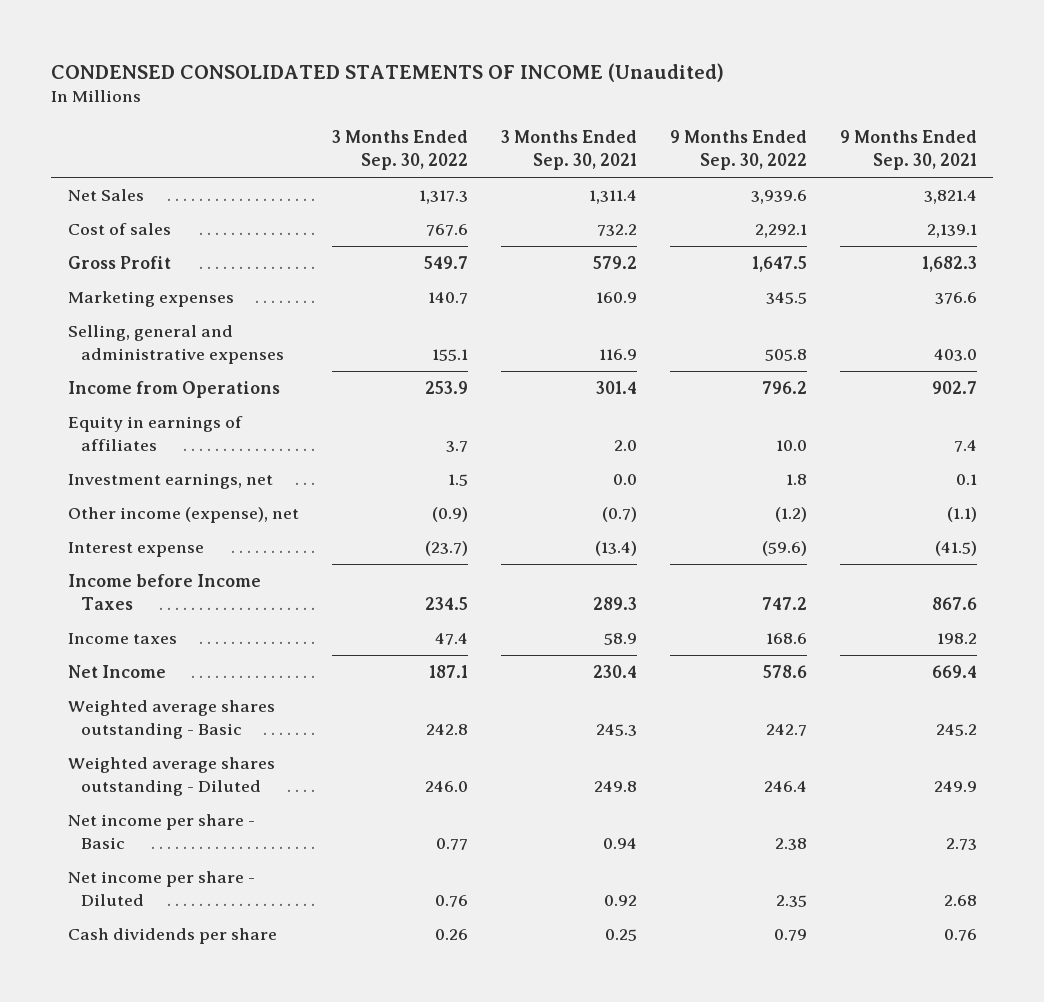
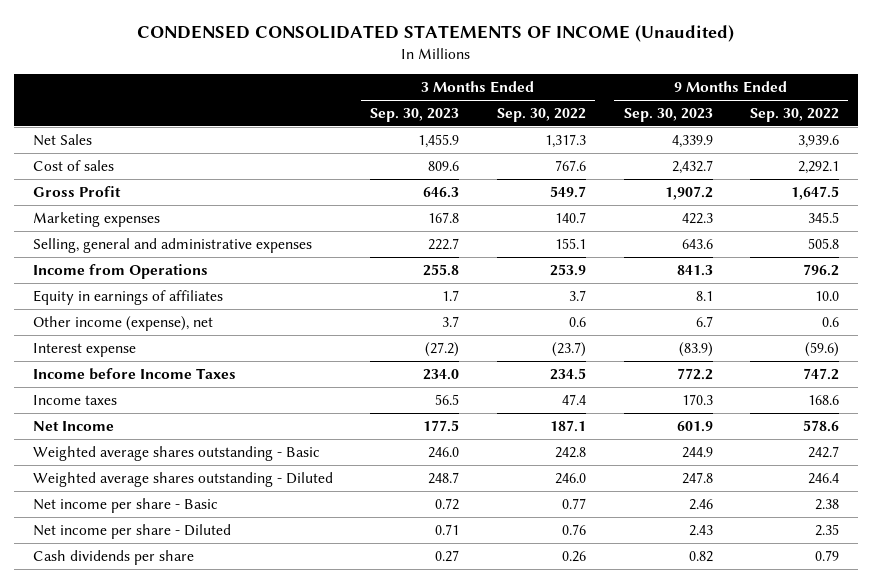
[500,130,637,171] 3 Months Ended Sep. 30, 2021 -> none
[839,130,977,171] 9 Months Ended Sep. 30, 2021 -> none
none -> [370,107,460,122] Sep. 30, 2023
none -> [623,107,713,122] Sep. 30, 2023
[67,473,273,490] Investment earnings, net -> none
[431,507,468,523] (0.9) -> [568,316,586,327] 0.6
[774,507,807,523] (1.2) -> [822,316,840,327] 0.6

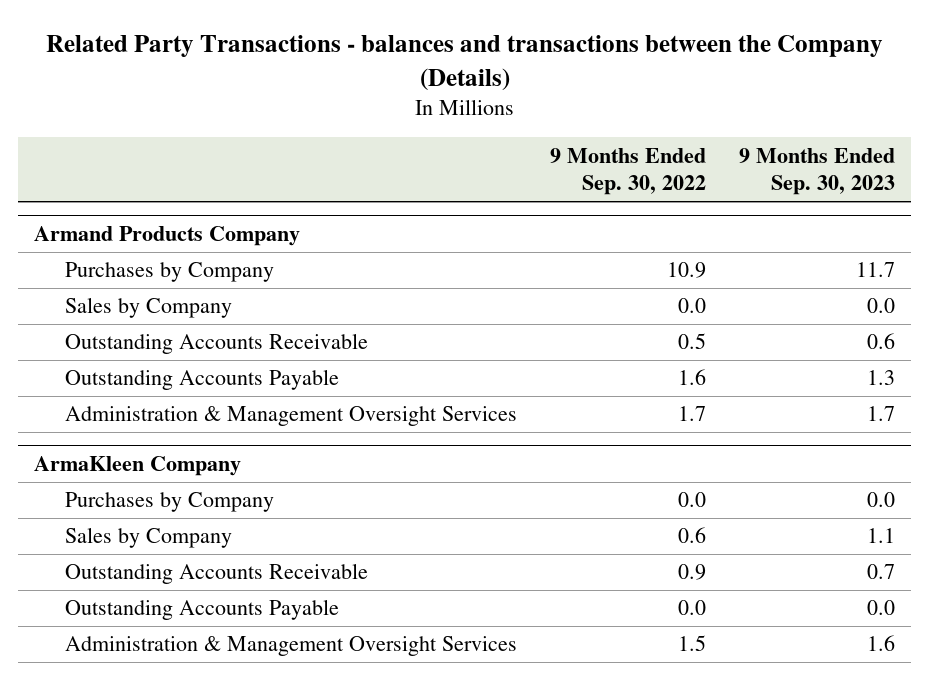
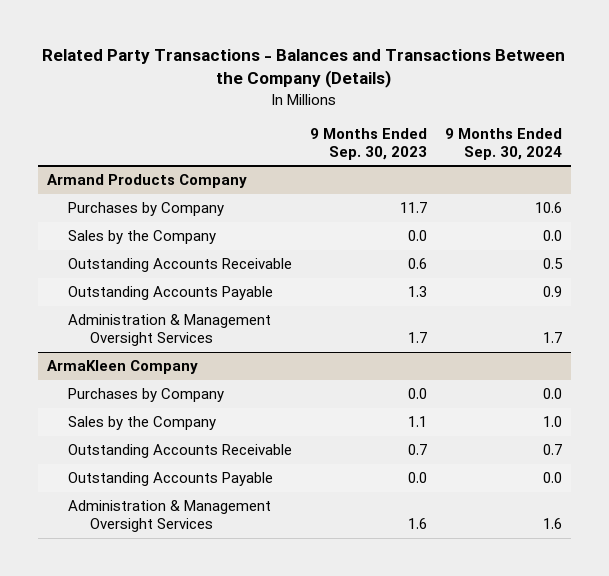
[45,34,883,91] Related Party Transactions - balances and transactions between the Company (Details) -> [42,49,566,89] Related Party Transactions - Balances and Transactions Between the Company (Details)
[549,147,706,196] 9 Months Ended Sep. 30, 2022 -> none
none -> [444,127,562,160] 9 Months Ended Sep. 30, 2024
[65,297,233,319] Sales by Company -> [68,230,217,245] Sales by the Company
[65,527,233,549] Sales by Company -> [68,416,217,431] Sales by the Company

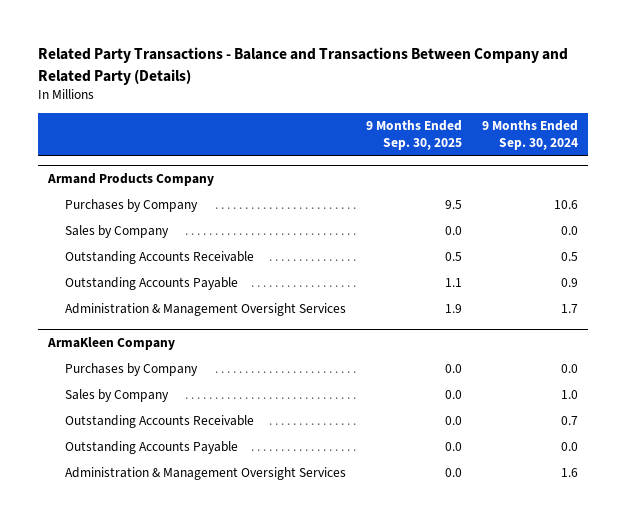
[42,49,566,89] Related Party Transactions - Balances and Transactions Between the Company (Details) -> [38,47,569,85] Related Party Transactions - Balance and Transactions Between Company and Related Party (Details)
[310,127,428,160] 9 Months Ended Sep. 30, 2023 -> none
none -> [366,120,463,151] 9 Months Ended Sep. 30, 2025
[68,230,217,245] Sales by the Company -> [65,224,170,238] Sales by Company
[68,416,217,431] Sales by the Company -> [65,388,170,402] Sales by Company

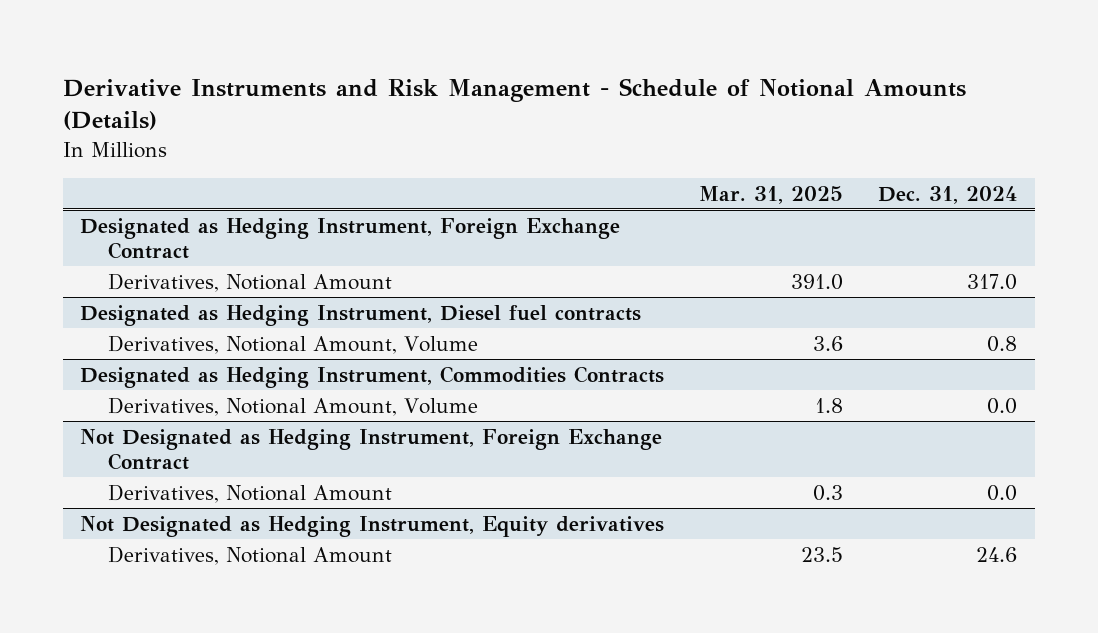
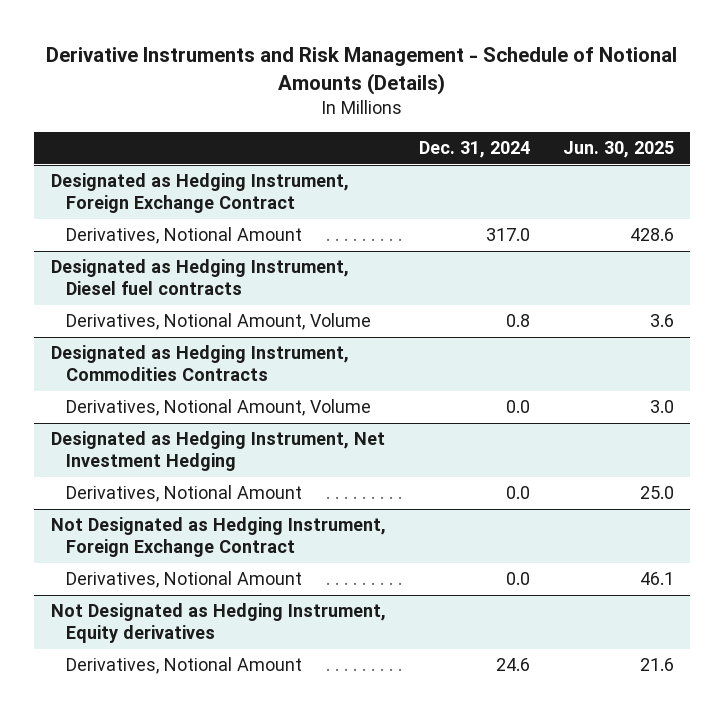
[699,185,844,204] Mar. 31, 2025 -> none
none -> [562,141,674,159] Jun. 30, 2025
none -> [50,431,385,471] Designated as Hedging Instrument, Net Investment Hedging
none -> [66,485,303,503] Derivatives, Notional Amount

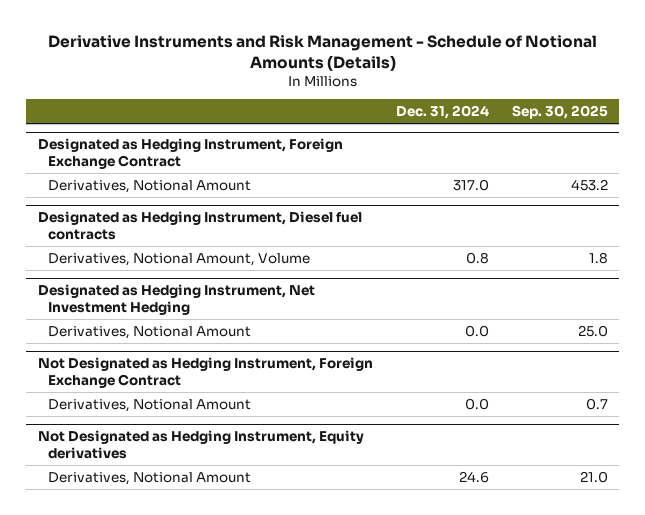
[562,141,674,159] Jun. 30, 2025 -> none
none -> [511,105,608,120] Sep. 30, 2025
[50,345,349,381] Designated as Hedging Instrument, Commodities Contracts -> none
[66,399,372,417] Derivatives, Notional Amount, Volume -> none

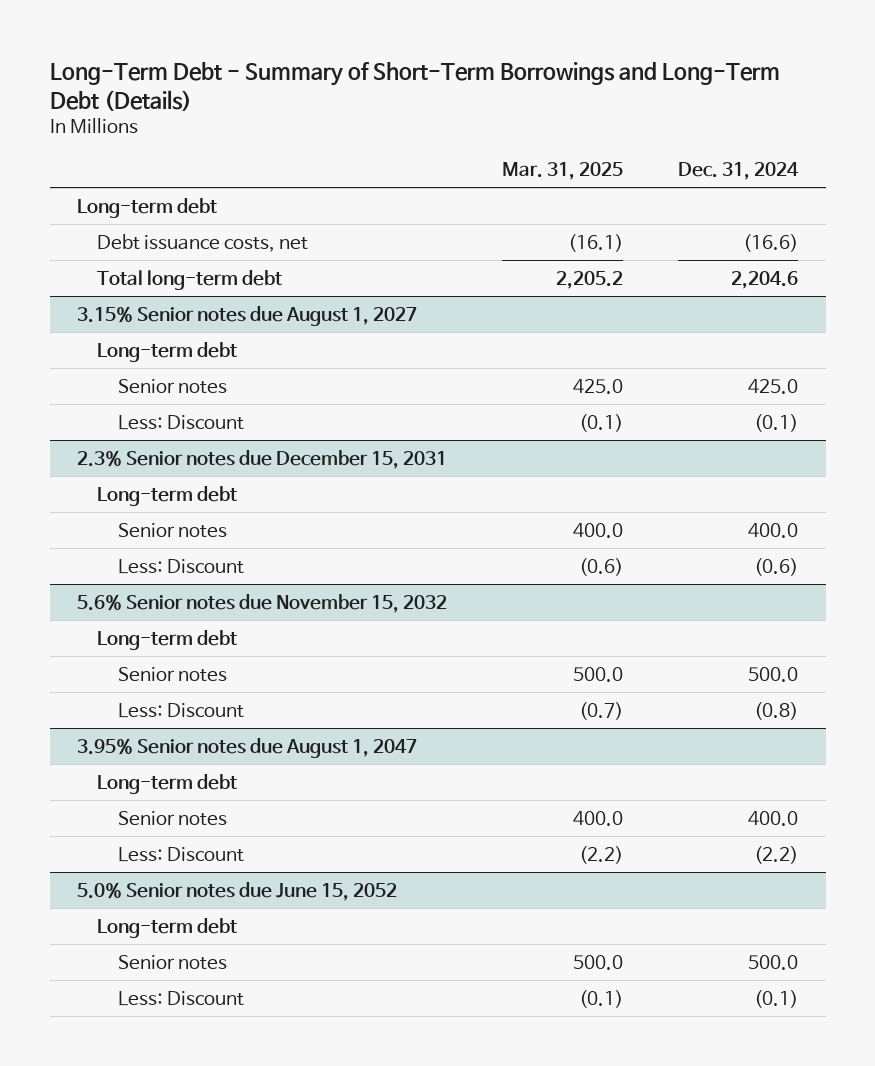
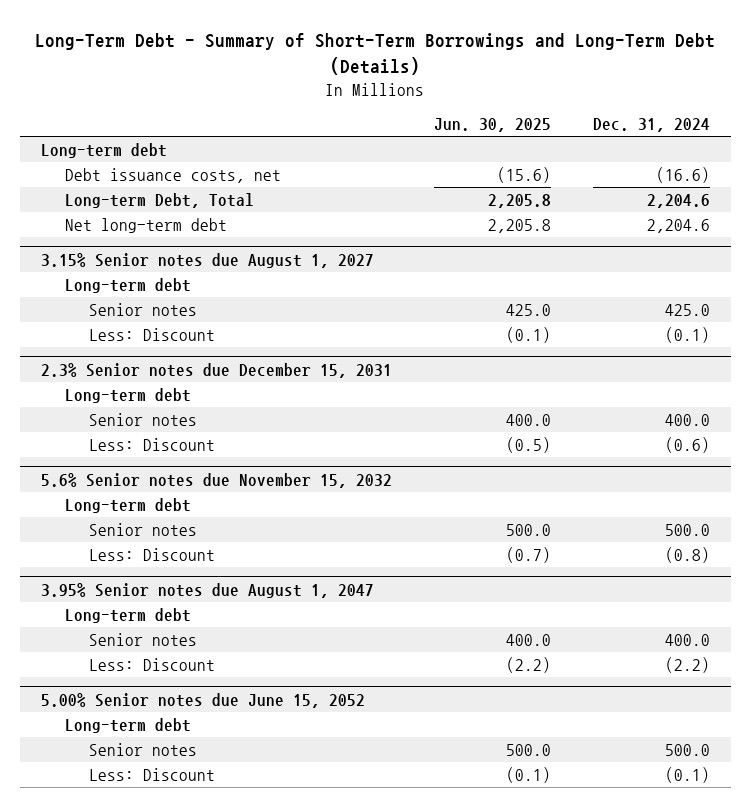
[502,162,624,181] Mar. 31, 2025 -> none
none -> [433,118,551,133] Jun. 30, 2025
[97,269,283,290] Total long-term debt -> [65,192,255,208] Long-term Debt, Total
none -> [65,217,228,233] Net long-term debt
[77,881,398,901] 5.0% Senior notes due June 15, 2052 -> [41,692,366,708] 5.00% Senior notes due June 15, 2052

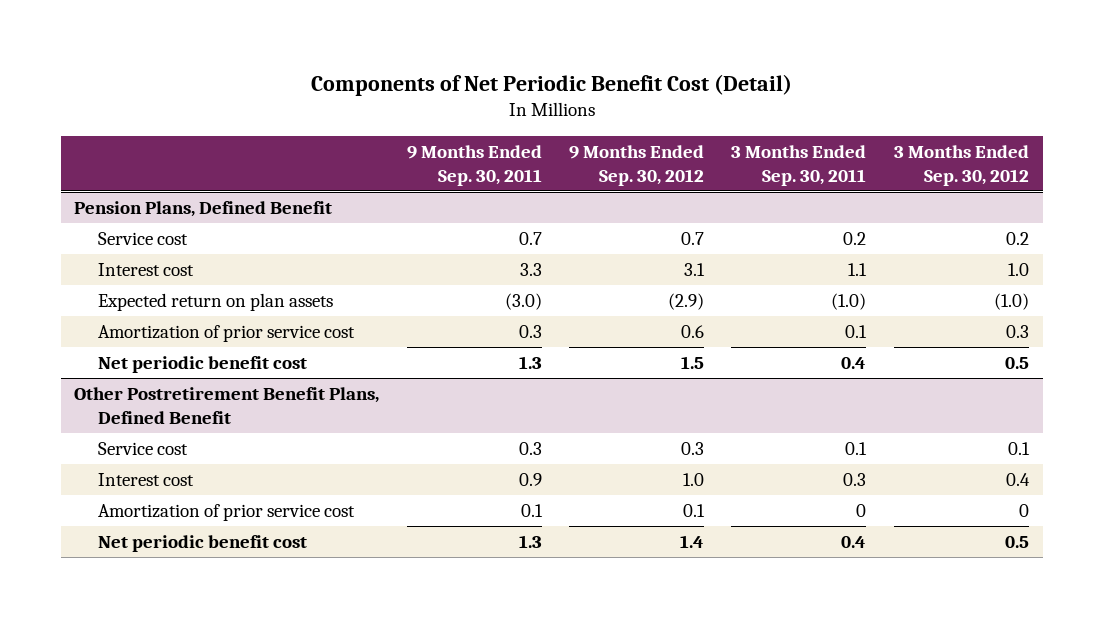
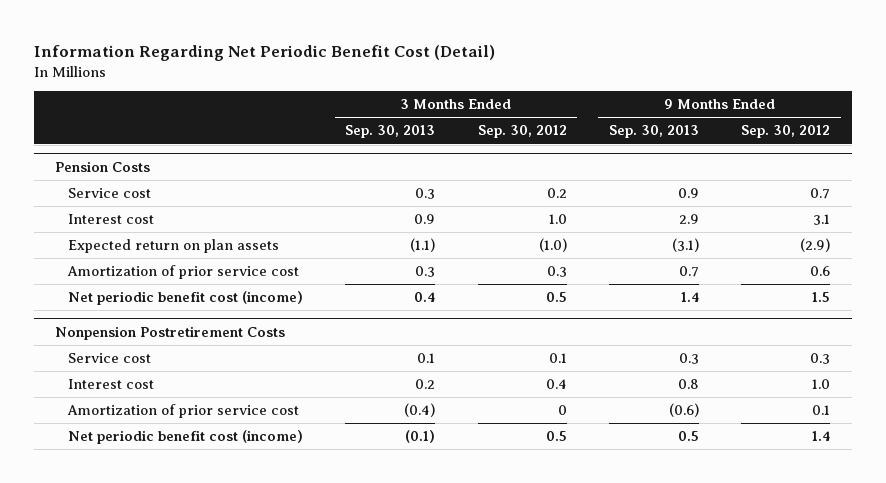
[310,73,792,96] Components of Net Periodic Benefit Cost (Detail) -> [34,44,496,61] Information Regarding Net Periodic Benefit Cost (Detail)
[406,144,542,186] 9 Months Ended Sep. 30, 2011 -> none
[731,144,867,186] 3 Months Ended Sep. 30, 2011 -> none
none -> [345,125,436,139] Sep. 30, 2013
none -> [609,125,700,139] Sep. 30, 2013
[74,201,333,218] Pension Plans, Defined Benefit -> none
none -> [55,160,151,172] Pension Costs
[74,387,380,425] Other Postretirement Benefit Plans, Defined Benefit -> none
[97,356,307,374] Net periodic benefit cost -> [67,291,303,306] Net periodic benefit cost (income)
none -> [55,325,286,340] Nonpension Postretirement Costs
[97,535,307,553] Net periodic benefit cost -> [67,430,303,445] Net periodic benefit cost (income)

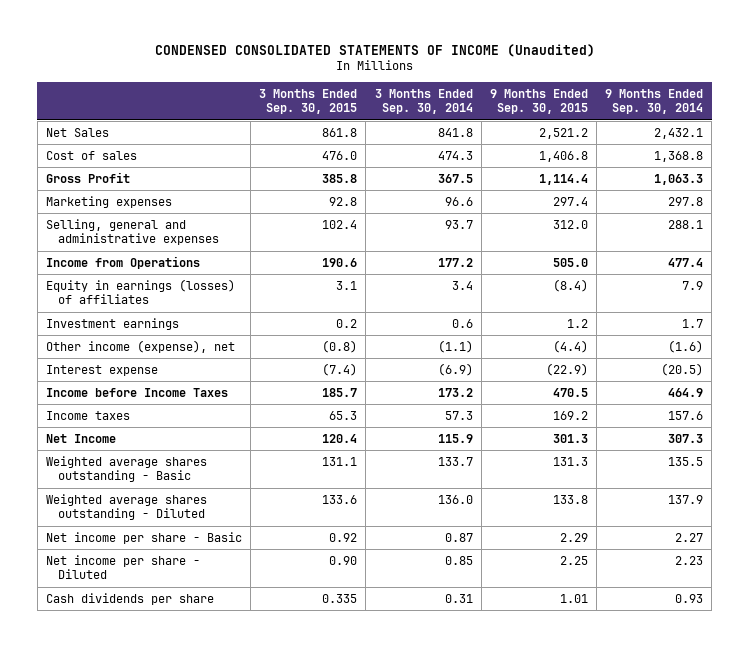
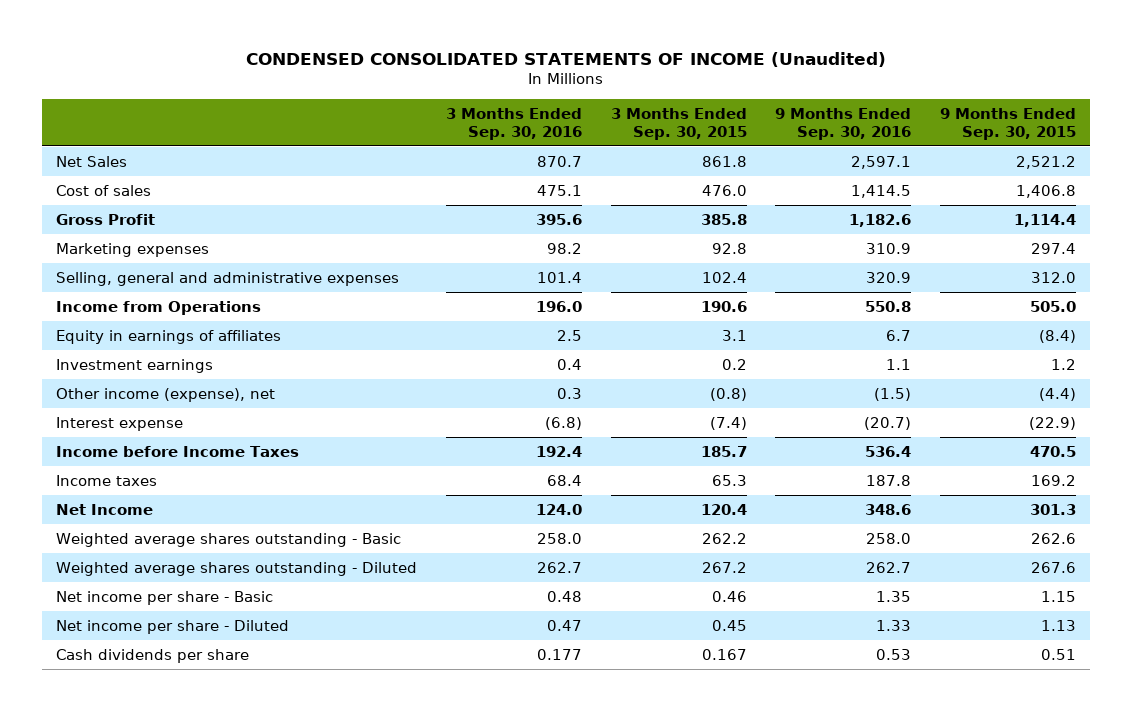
[374,88,473,115] 3 Months Ended Sep. 30, 2014 -> none
[605,88,704,115] 9 Months Ended Sep. 30, 2014 -> none
none -> [446,107,583,140] 3 Months Ended Sep. 30, 2016
none -> [775,107,912,140] 9 Months Ended Sep. 30, 2016
[45,278,235,305] Equity in earnings (losses) of affiliates -> [56,329,282,344] Equity in earnings of affiliates
[322,456,358,466] 131.1 -> [701,532,747,544] 262.2
[552,456,588,466] 131.3 -> [1030,532,1076,544] 262.6
[322,494,358,504] 133.6 -> [701,561,747,573] 267.2
[552,494,588,504] 133.8 -> [1030,561,1076,573] 267.6
[329,532,358,542] 0.92 -> [711,590,747,602] 0.46
[559,532,588,542] 2.29 -> [1040,590,1076,602] 1.15
[329,555,358,565] 0.90 -> [711,619,747,631] 0.45
[559,555,588,565] 2.25 -> [1040,619,1076,631] 1.13
[322,593,358,603] 0.335 -> [701,648,747,660] 0.167
[559,593,588,603] 1.01 -> [1040,648,1076,660] 0.51

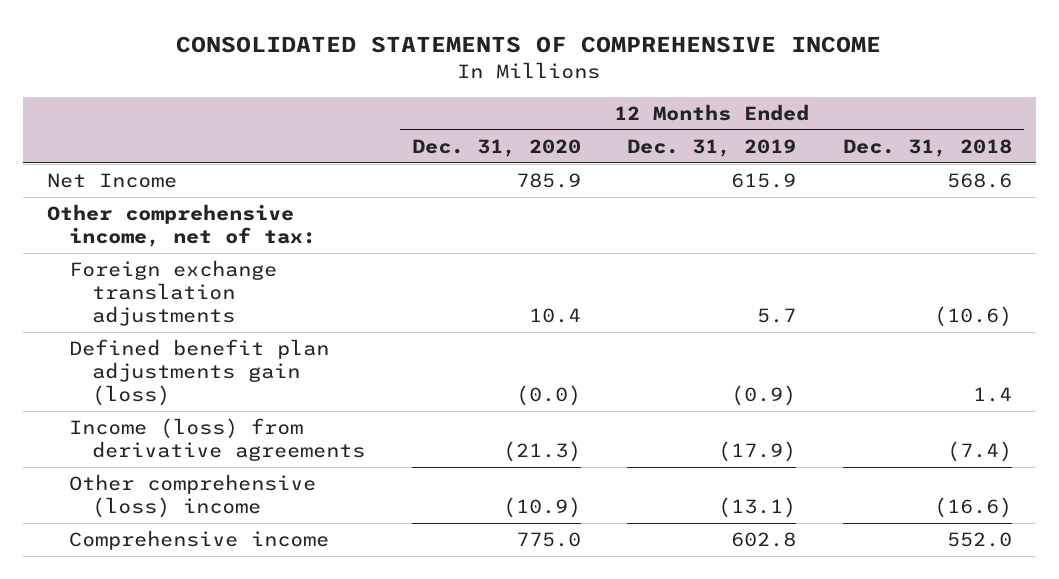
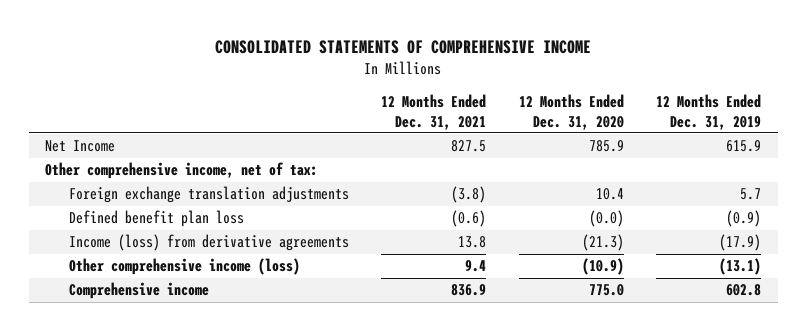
[843,138,1013,157] Dec. 31, 2018 -> none
none -> [381,93,487,130] 12 Months Ended Dec. 31, 2021
[69,339,330,407] Defined benefit plan adjustments gain (loss) -> [68,210,244,228] Defined benefit plan loss
[69,474,317,519] Other comprehensive (loss) income -> [68,258,300,276] Other comprehensive income (loss)

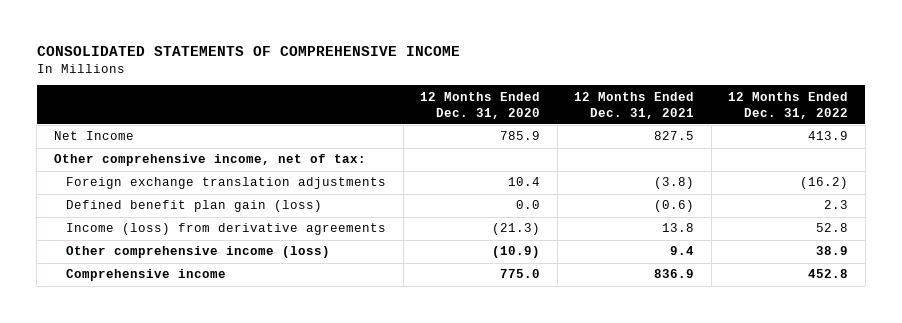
[656,93,762,130] 12 Months Ended Dec. 31, 2019 -> none
none -> [728,91,849,119] 12 Months Ended Dec. 31, 2022
[68,210,244,228] Defined benefit plan loss -> [66,200,323,213] Defined benefit plan gain (loss)
[588,210,624,228] (0.0) -> [516,200,541,210] 0.0

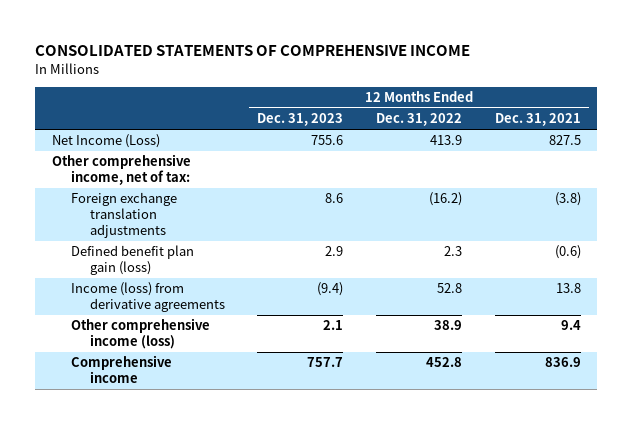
[420,91,541,119] 12 Months Ended Dec. 31, 2020 -> none
none -> [257,113,344,127] Dec. 31, 2023
[53,131,134,141] Net Income -> [51,134,160,149] Net Income (Loss)

